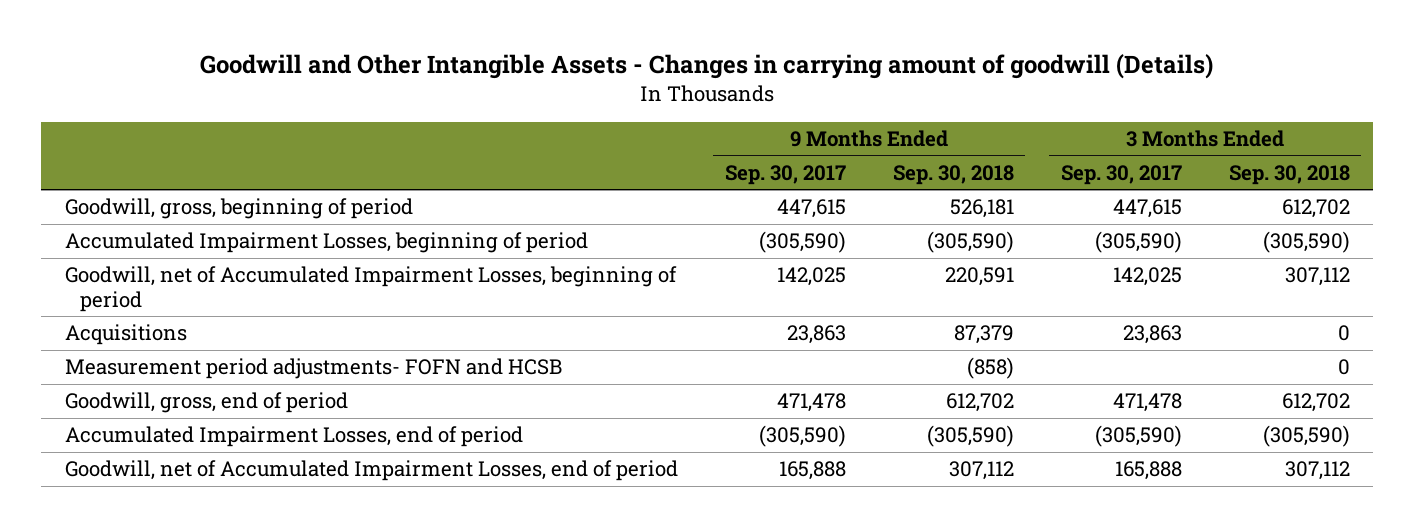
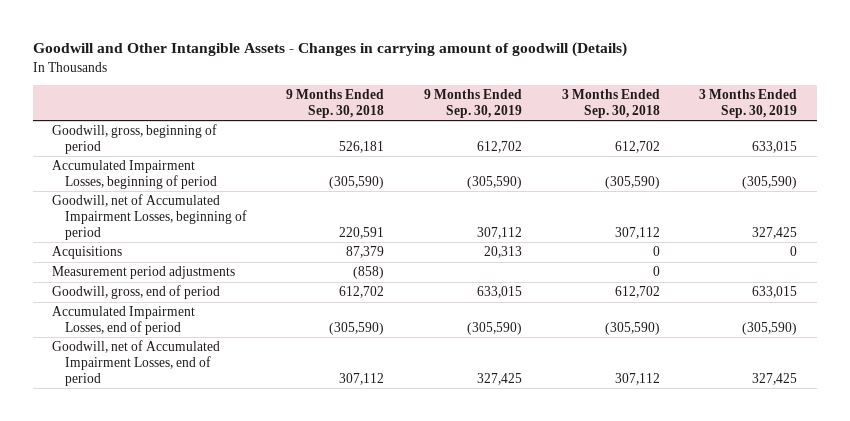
[724,164,846,185] Sep. 30, 2017 -> none
[1060,164,1182,185] Sep. 30, 2017 -> none
none -> [423,89,522,118] 9 Months Ended Sep. 30, 2019
none -> [699,89,798,118] 3 Months Ended Sep. 30, 2019
[64,358,562,380] Measurement period adjustments- FOFN and HCSB -> [52,266,236,280] Measurement period adjustments

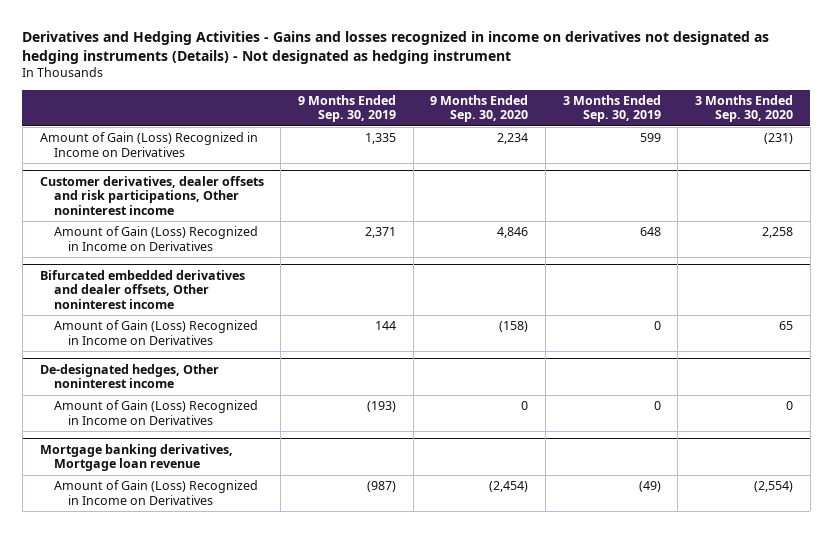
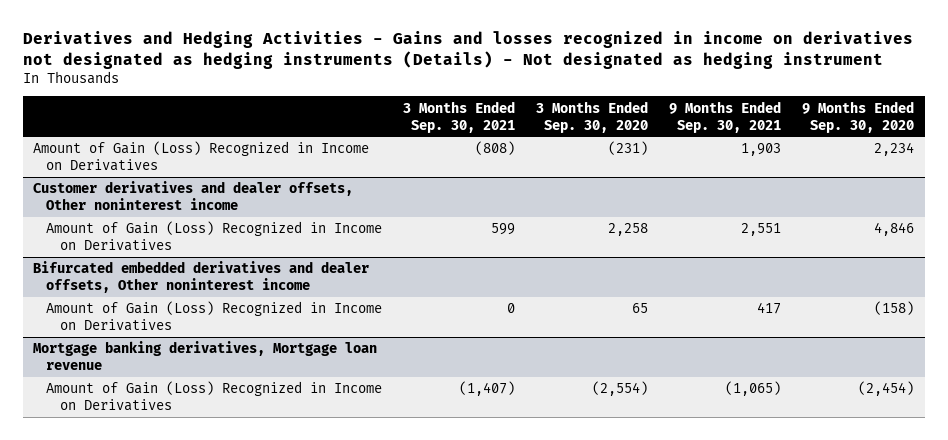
[297,94,396,123] 9 Months Ended Sep. 30, 2019 -> none
[562,94,661,123] 3 Months Ended Sep. 30, 2019 -> none
none -> [403,100,516,133] 3 Months Ended Sep. 30, 2021
none -> [669,100,782,133] 9 Months Ended Sep. 30, 2021
[39,175,264,216] Customer derivatives, dealer offsets and risk participations, Other noninterest income -> [33,181,354,211] Customer derivatives and dealer offsets, Other noninterest income
[39,363,219,389] De-designated hedges, Other noninterest income -> none
[54,400,259,425] Amount of Gain (Loss) Recognized in Income on Derivatives -> none

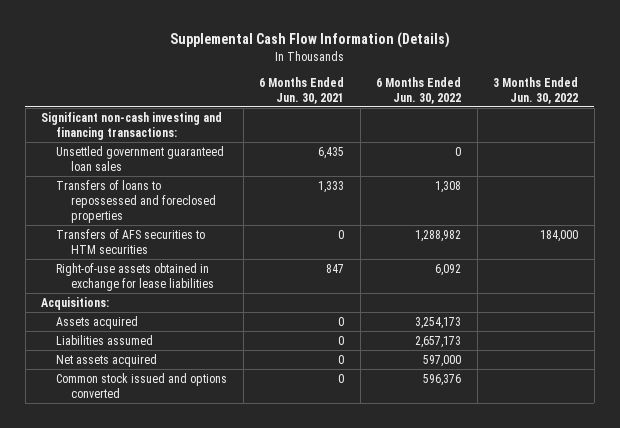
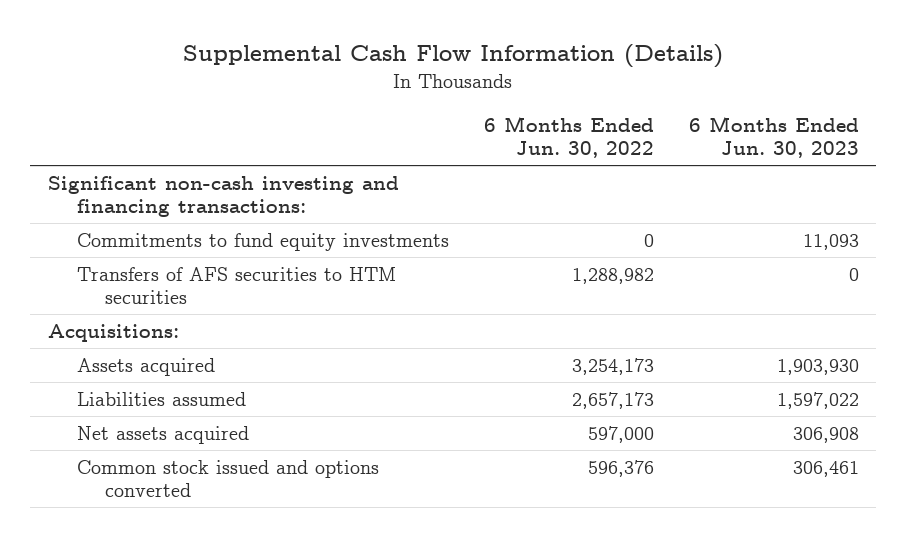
[259,76,345,104] 6 Months Ended Jun. 30, 2021 -> none
[493,76,579,104] 3 Months Ended Jun. 30, 2022 -> none
none -> [688,115,859,159] 6 Months Ended Jun. 30, 2023
[56,145,225,171] Unsettled government guaranteed loan sales -> none
[56,179,217,223] Transfers of loans to repossessed and foreclosed properties -> none
none -> [76,232,449,251] Commitments to fund equity investments
[56,262,215,291] Right-of-use assets obtained in exchange for lease liabilities -> none

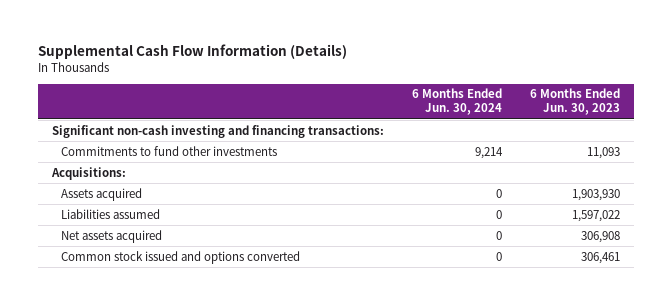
[483,115,654,159] 6 Months Ended Jun. 30, 2022 -> none
none -> [412,88,503,116] 6 Months Ended Jun. 30, 2024
[76,266,396,305] Transfers of AFS securities to HTM securities -> none
[76,232,449,251] Commitments to fund equity investments -> [61,145,278,156] Commitments to fund other investments

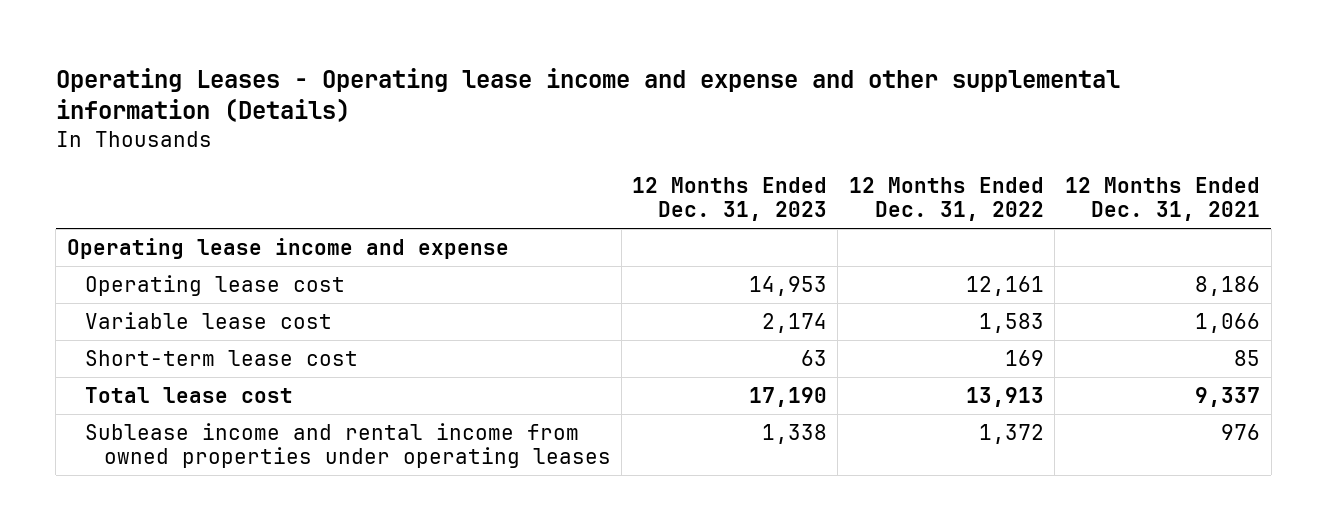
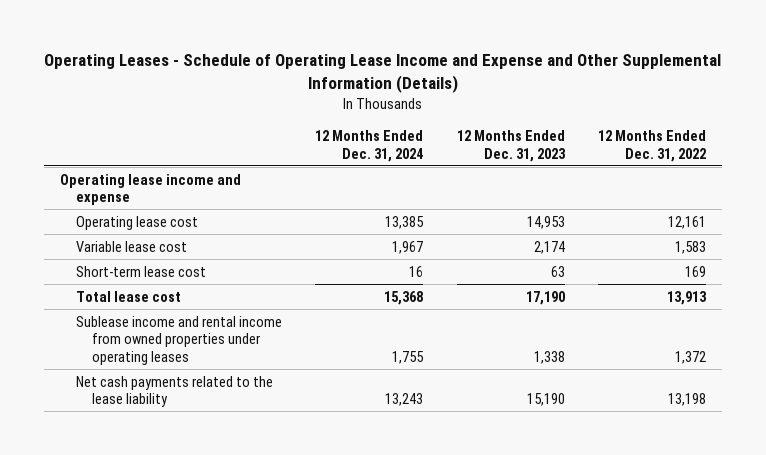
[55,67,1120,123] Operating Leases - Operating lease income and expense and other supplemental information (Details) -> [44,54,722,94] Operating Leases - Schedule of Operating Lease Income and Expense and Other Supplemental Information (Details)
[1065,177,1261,222] 12 Months Ended Dec. 31, 2021 -> none
none -> [315,130,424,162] 12 Months Ended Dec. 31, 2024
none -> [76,375,274,408] Net cash payments related to the lease liability

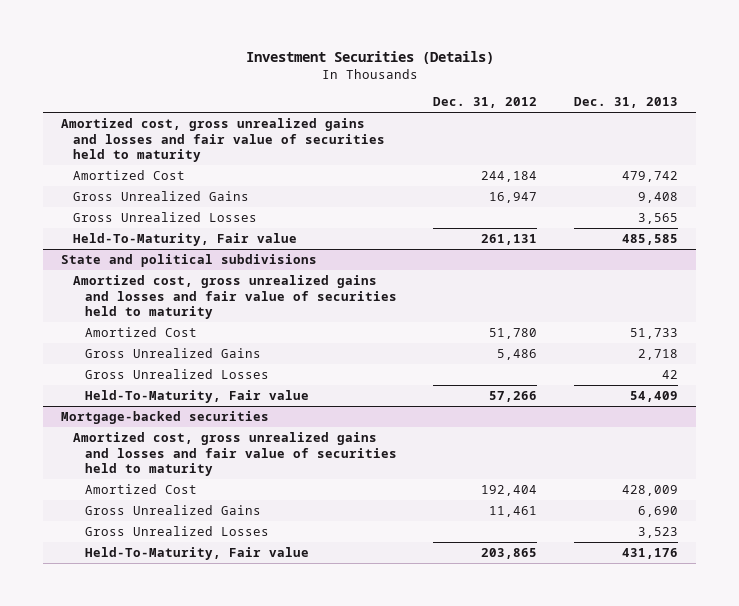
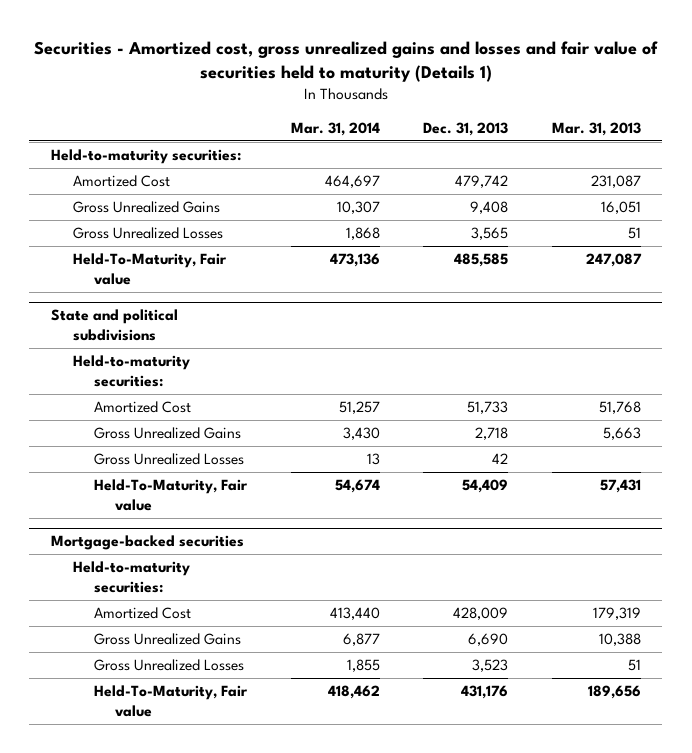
[245,51,494,65] Investment Securities (Details) -> [33,40,658,83] Securities - Amortized cost, gross unrealized gains and losses and fair value of securities held to maturity (Details 1)
[433,97,538,109] Dec. 31, 2012 -> none
none -> [290,121,380,136] Mar. 31, 2014
none -> [551,121,641,136] Mar. 31, 2013
[61,118,386,163] Amortized cost, gross unrealized gains and losses and fair value of securities held to maturity -> [51,148,242,164] Held-to-maturity securities:
[73,275,397,320] Amortized cost, gross unrealized gains and losses and fair value of securities held to maturity -> [72,354,190,388] Held-to-maturity securities:
[73,432,397,477] Amortized cost, gross unrealized gains and losses and fair value of securities held to maturity -> [72,560,190,594] Held-to-maturity securities:

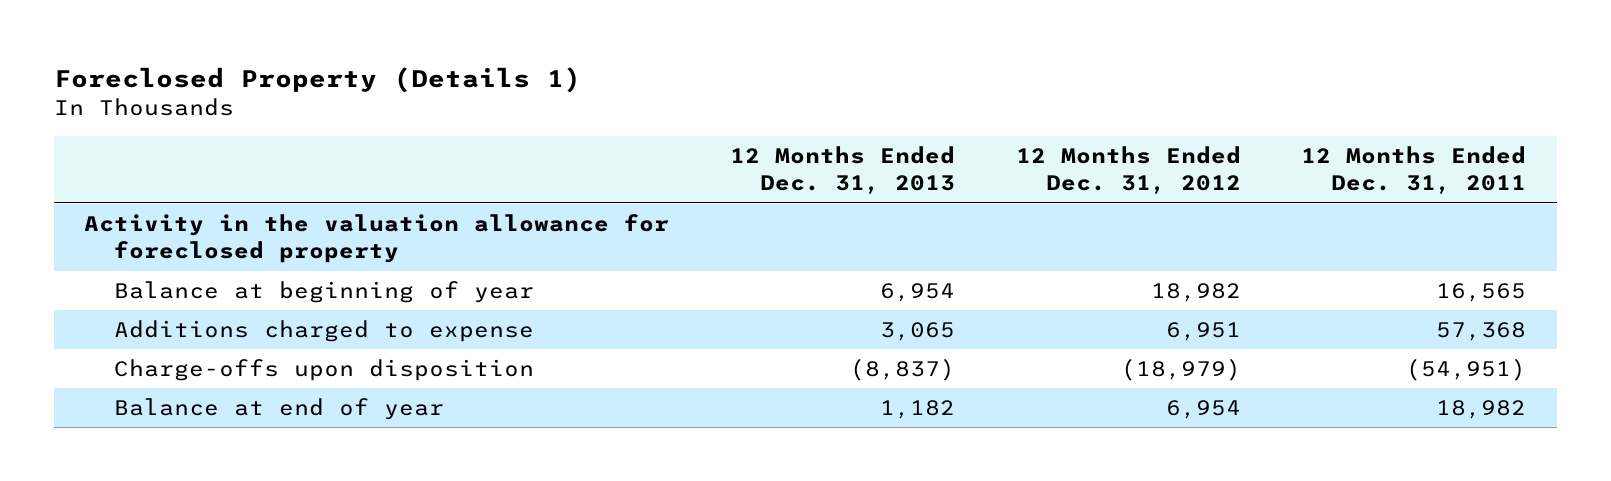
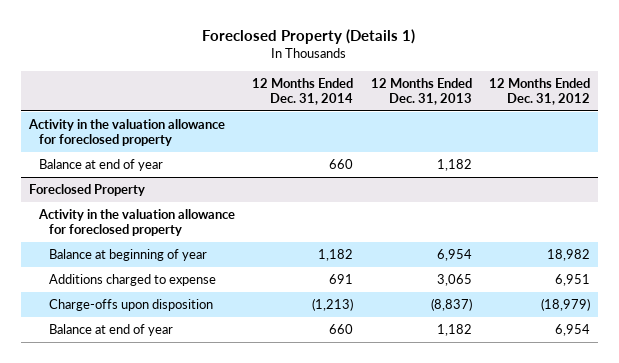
[1301,146,1527,195] 12 Months Ended Dec. 31, 2011 -> none
none -> [252,77,354,105] 12 Months Ended Dec. 31, 2014
none -> [39,158,164,171] Balance at end of year
none -> [29,183,146,196] Foreclosed Property
none -> [38,208,236,236] Activity in the valuation allowance for foreclosed property

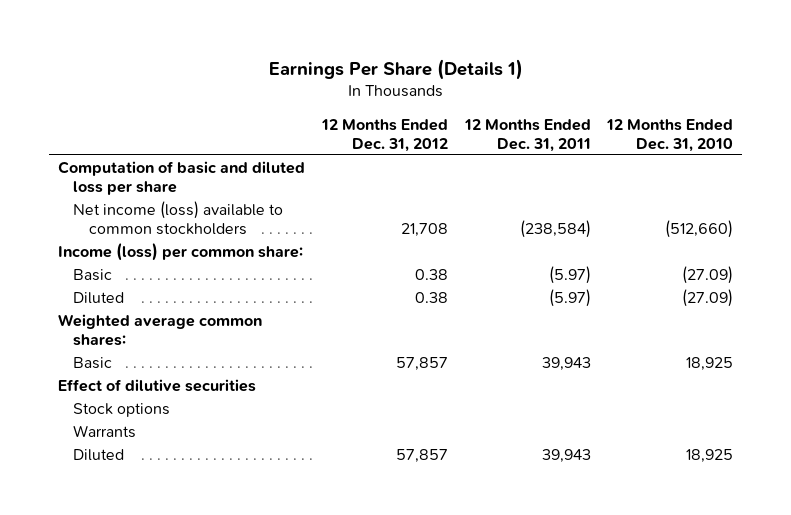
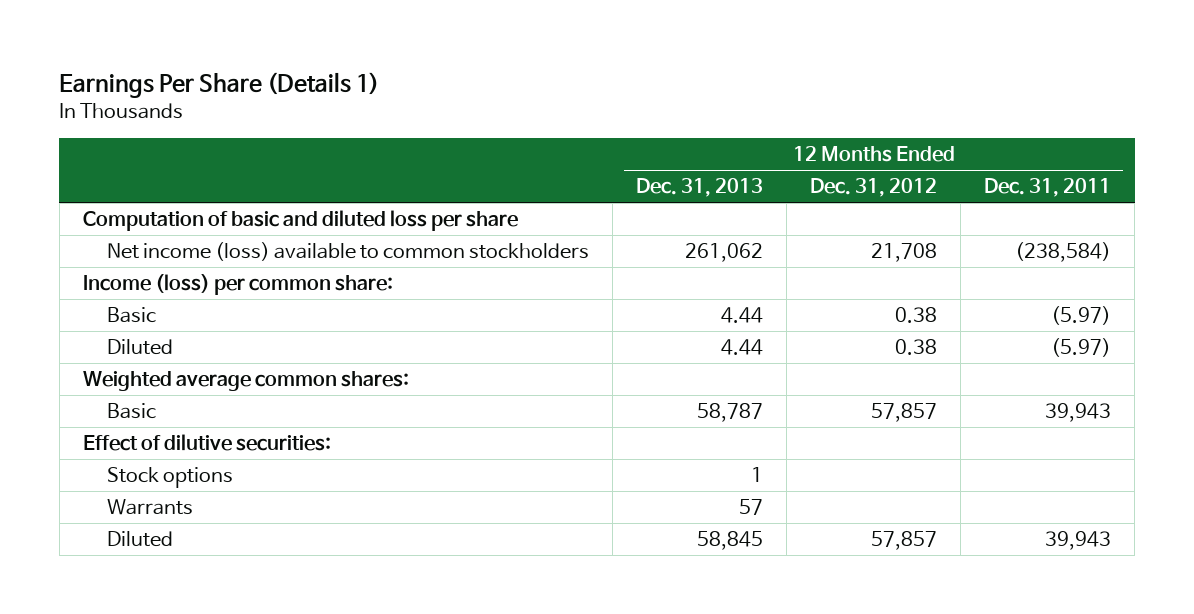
[606,118,734,152] 12 Months Ended Dec. 31, 2010 -> none
none -> [636,178,764,198] Dec. 31, 2013
[57,379,256,393] Effect of dilutive securities -> [83,434,332,452] Effect of dilutive securities:

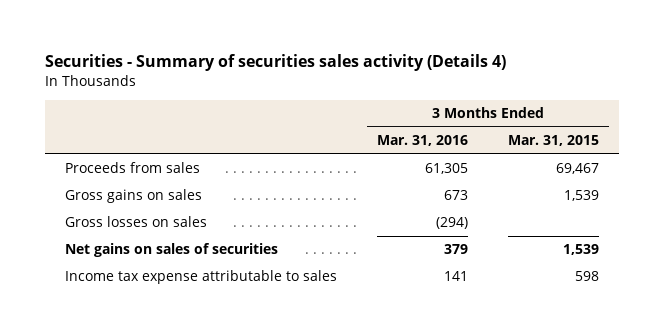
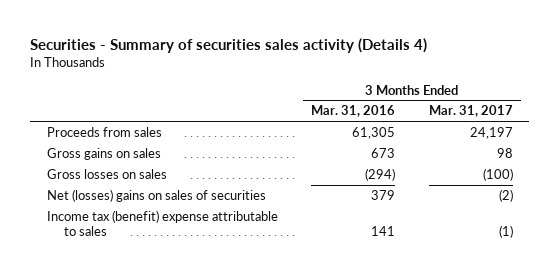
[507,135,599,147] Mar. 31, 2015 -> none
none -> [428,105,513,118] Mar. 31, 2017
[64,243,278,258] Net gains on sales of securities -> [47,188,267,202] Net (losses) gains on sales of securities
[64,270,337,285] Income tax expense attributable to sales -> [47,209,279,237] Income tax (benefit) expense attributable to sales

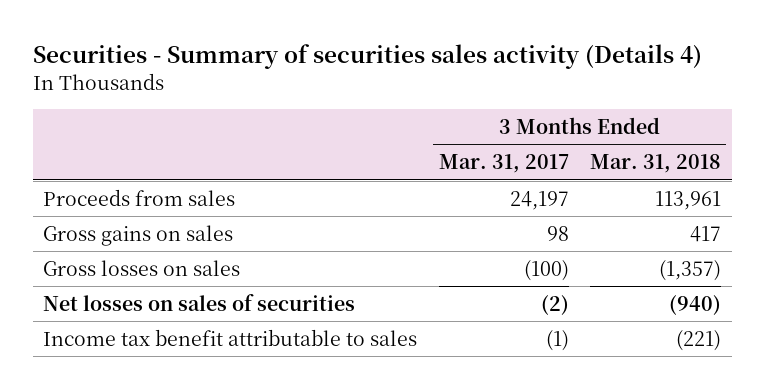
[311,105,396,118] Mar. 31, 2016 -> none
none -> [590,154,722,174] Mar. 31, 2018
[47,188,267,202] Net (losses) gains on sales of securities -> [43,293,356,311] Net losses on sales of securities
[47,209,279,237] Income tax (benefit) expense attributable to sales -> [43,328,418,346] Income tax benefit attributable to sales

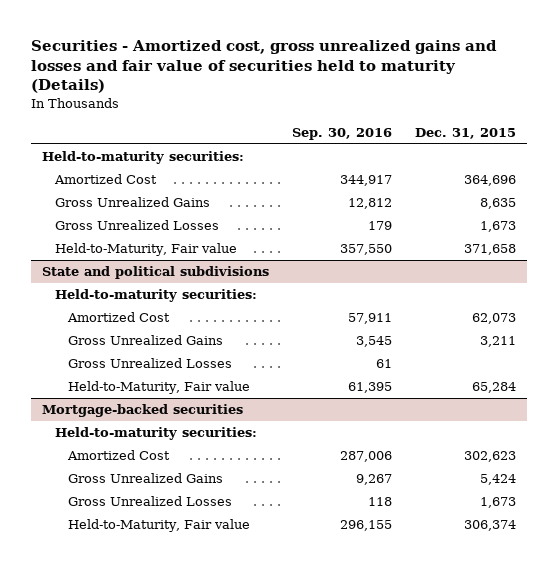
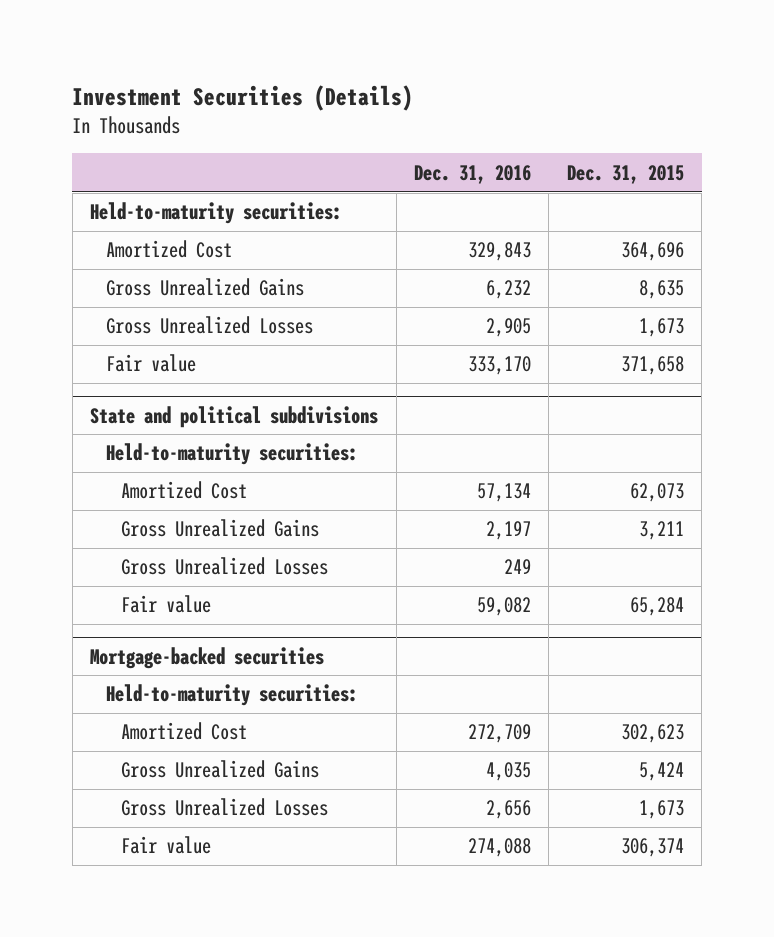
[30,39,497,94] Securities - Amortized cost, gross unrealized gains and losses and fair value of securities held to maturity (Details) -> [72,84,414,111] Investment Securities (Details)
[292,127,393,140] Sep. 30, 2016 -> none
none -> [413,164,531,184] Dec. 31, 2016
[54,243,237,257] Held-to-Maturity, Fair value -> [105,354,196,373] Fair value
[67,381,250,395] Held-to-Maturity, Fair value -> [120,595,211,614] Fair value
[67,519,250,533] Held-to-Maturity, Fair value -> [120,836,211,855] Fair value

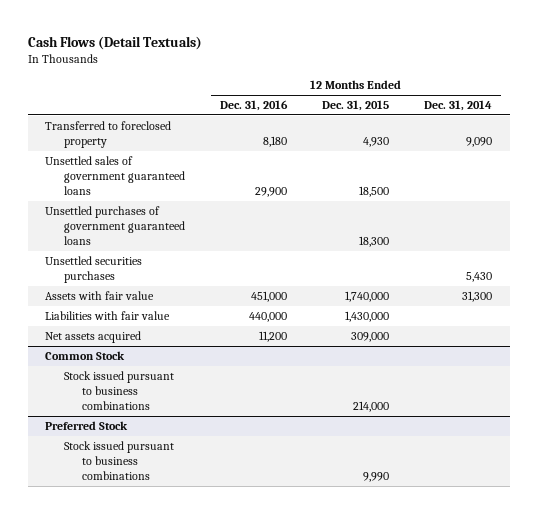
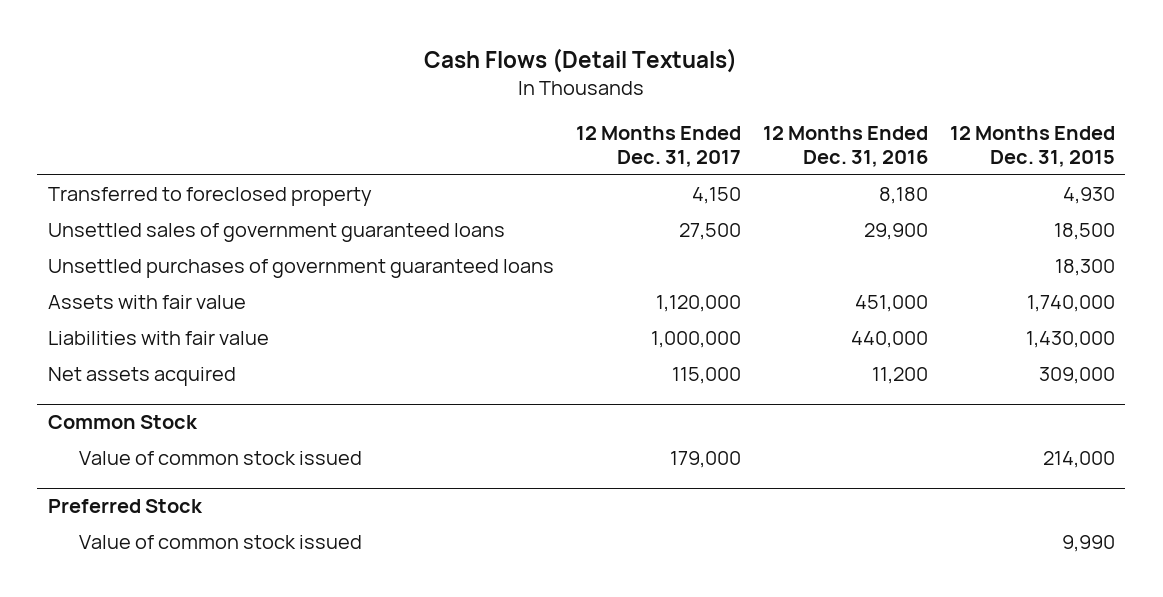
[423,100,492,112] Dec. 31, 2014 -> none
none -> [575,125,741,167] 12 Months Ended Dec. 31, 2017
[45,255,143,284] Unsettled securities purchases -> none
[63,370,174,411] Stock issued pursuant to business combinations -> [78,451,362,466] Value of common stock issued
[63,440,174,481] Stock issued pursuant to business combinations -> [78,535,362,550] Value of common stock issued

